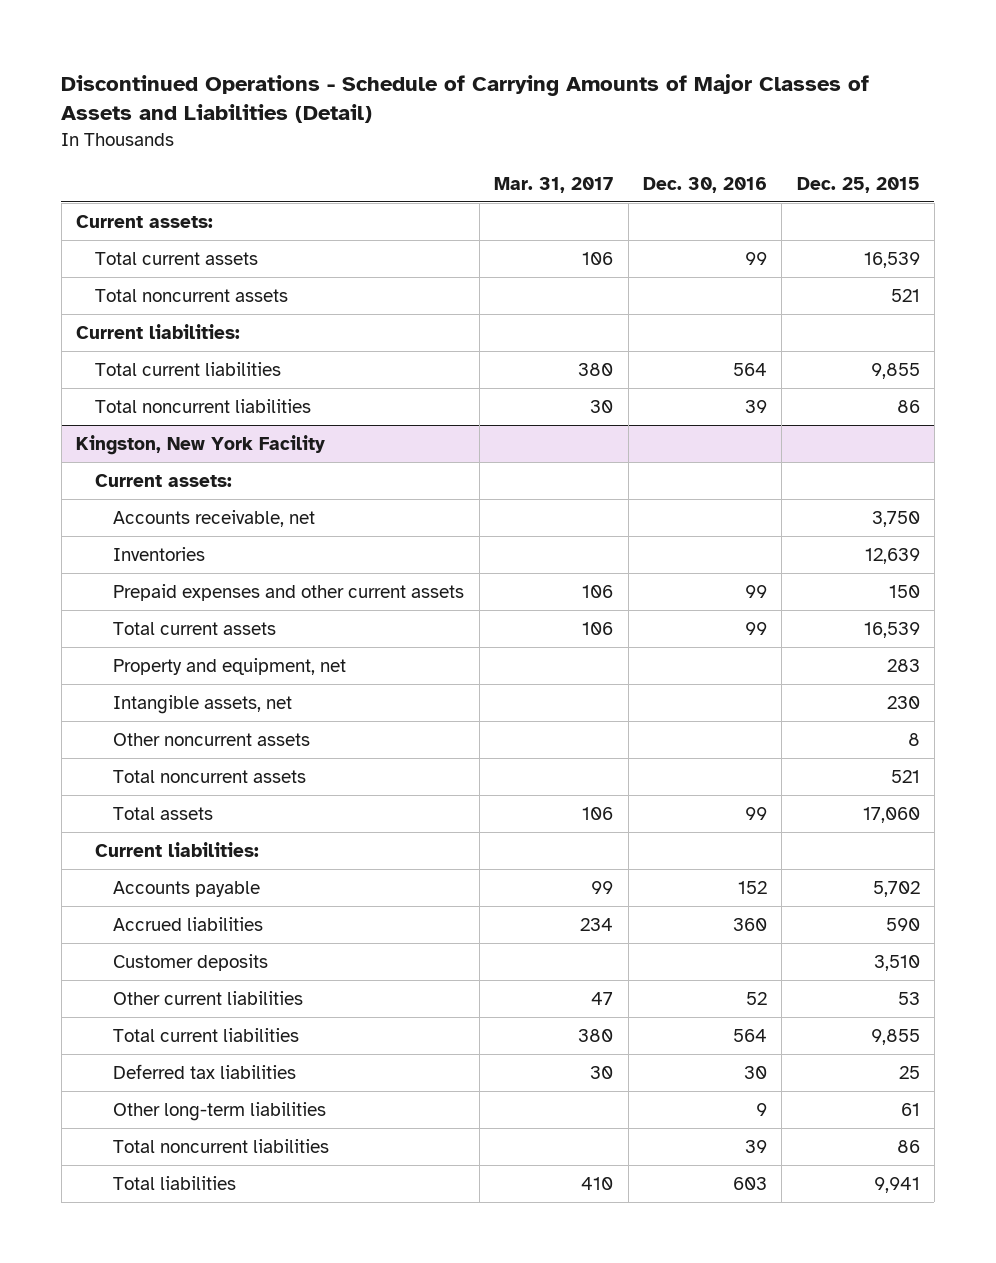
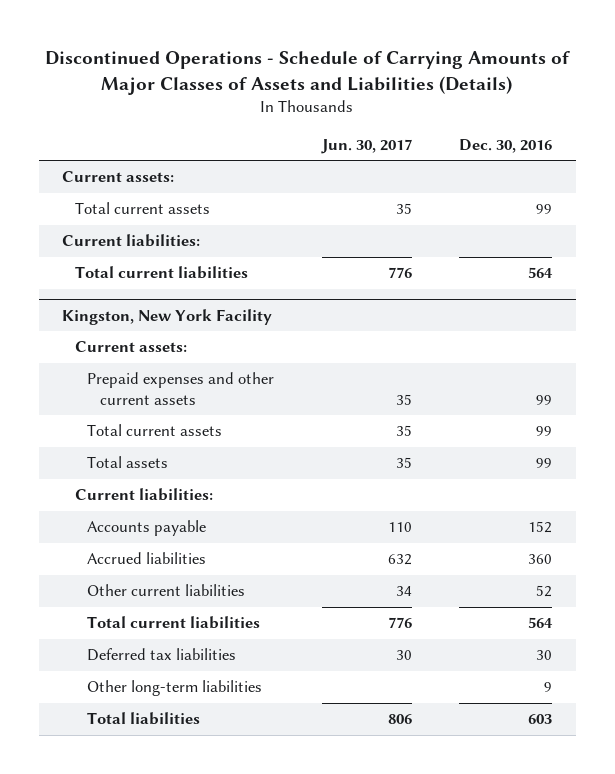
[61,73,870,124] Discontinued Operations - Schedule of Carrying Amounts of Major Classes of Assets and Liabilities (Detail) -> [45,51,571,95] Discontinued Operations - Schedule of Carrying Amounts of Major Classes of Assets and Liabilities (Details)
[494,176,614,193] Mar. 31, 2017 -> none
[796,176,920,193] Dec. 25, 2015 -> none
none -> [320,138,412,154] Jun. 30, 2017
[94,289,288,303] Total noncurrent assets -> none
[94,399,311,414] Total noncurrent liabilities -> none
[113,510,316,528] Accounts receivable, net -> none
[113,547,206,562] Inventories -> none
[113,658,347,676] Property and equipment, net -> none
[113,695,293,715] Intangible assets, net -> none
[113,733,311,747] Other noncurrent assets -> none
[113,770,307,784] Total noncurrent assets -> none
[113,954,269,972] Customer deposits -> none
[113,1139,330,1154] Total noncurrent liabilities -> none

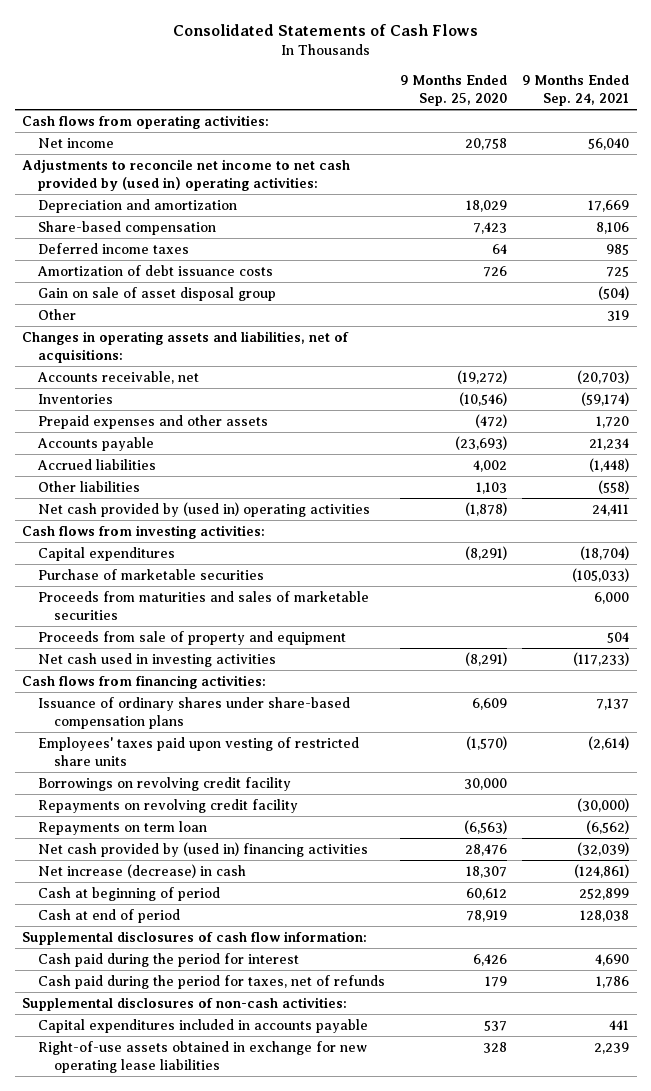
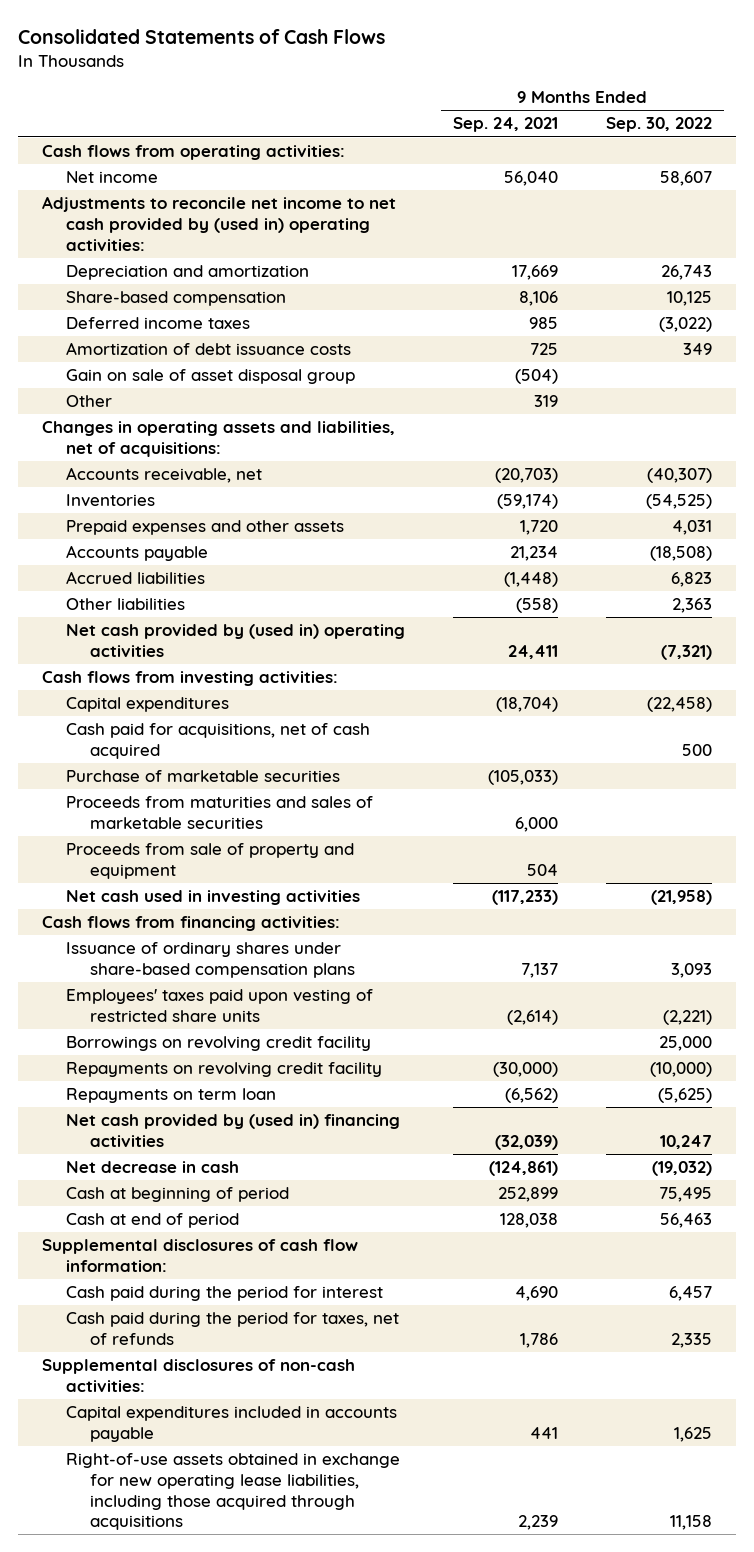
[400,74,508,106] 9 Months Ended Sep. 25, 2020 -> none
none -> [605,117,712,133] Sep. 30, 2022
none -> [65,723,370,759] Cash paid for acquisitions, net of cash acquired
[38,863,247,878] Net increase (decrease) in cash -> [65,1161,239,1174] Net decrease in cash
[38,1040,368,1073] Right-of-use assets obtained in exchange for new operating lease liabilities -> [65,1453,400,1531] Right-of-use assets obtained in exchange for new operating lease liabilities, including those acquired through acquisitions

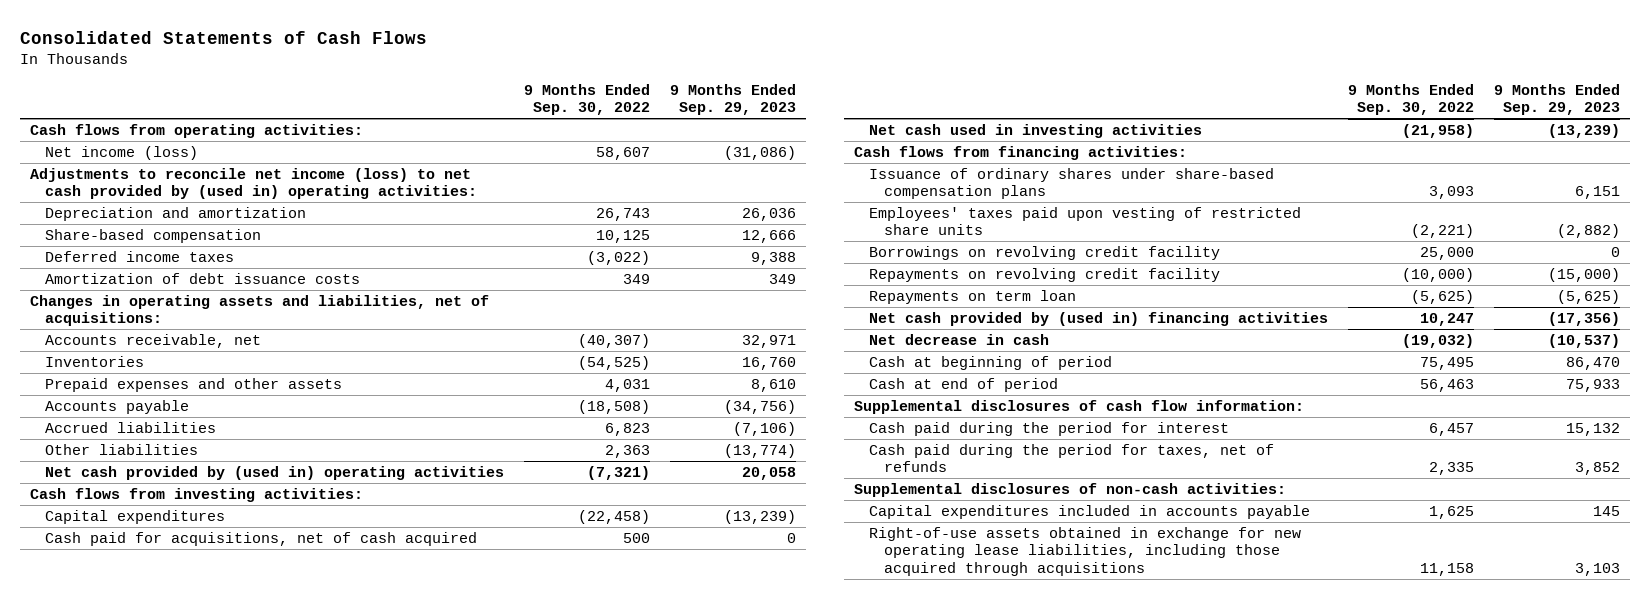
[452,117,558,133] Sep. 24, 2021 -> none
none -> [670,83,797,116] 9 Months Ended Sep. 29, 2023
[65,171,158,184] Net income -> [45,145,199,160] Net income (loss)
[42,196,397,251] Adjustments to reconcile net income to net cash provided by (used in) operating activities: -> [30,167,478,200] Adjustments to reconcile net income (loss) to net cash provided by (used in) operating activities:
[65,369,355,385] Gain on sale of asset disposal group -> none
[65,395,112,408] Other -> none
[65,770,340,783] Purchase of marketable securities -> none
[65,796,373,829] Proceeds from maturities and sales of marketable securities -> none
[65,843,354,879] Proceeds from sale of property and equipment -> none

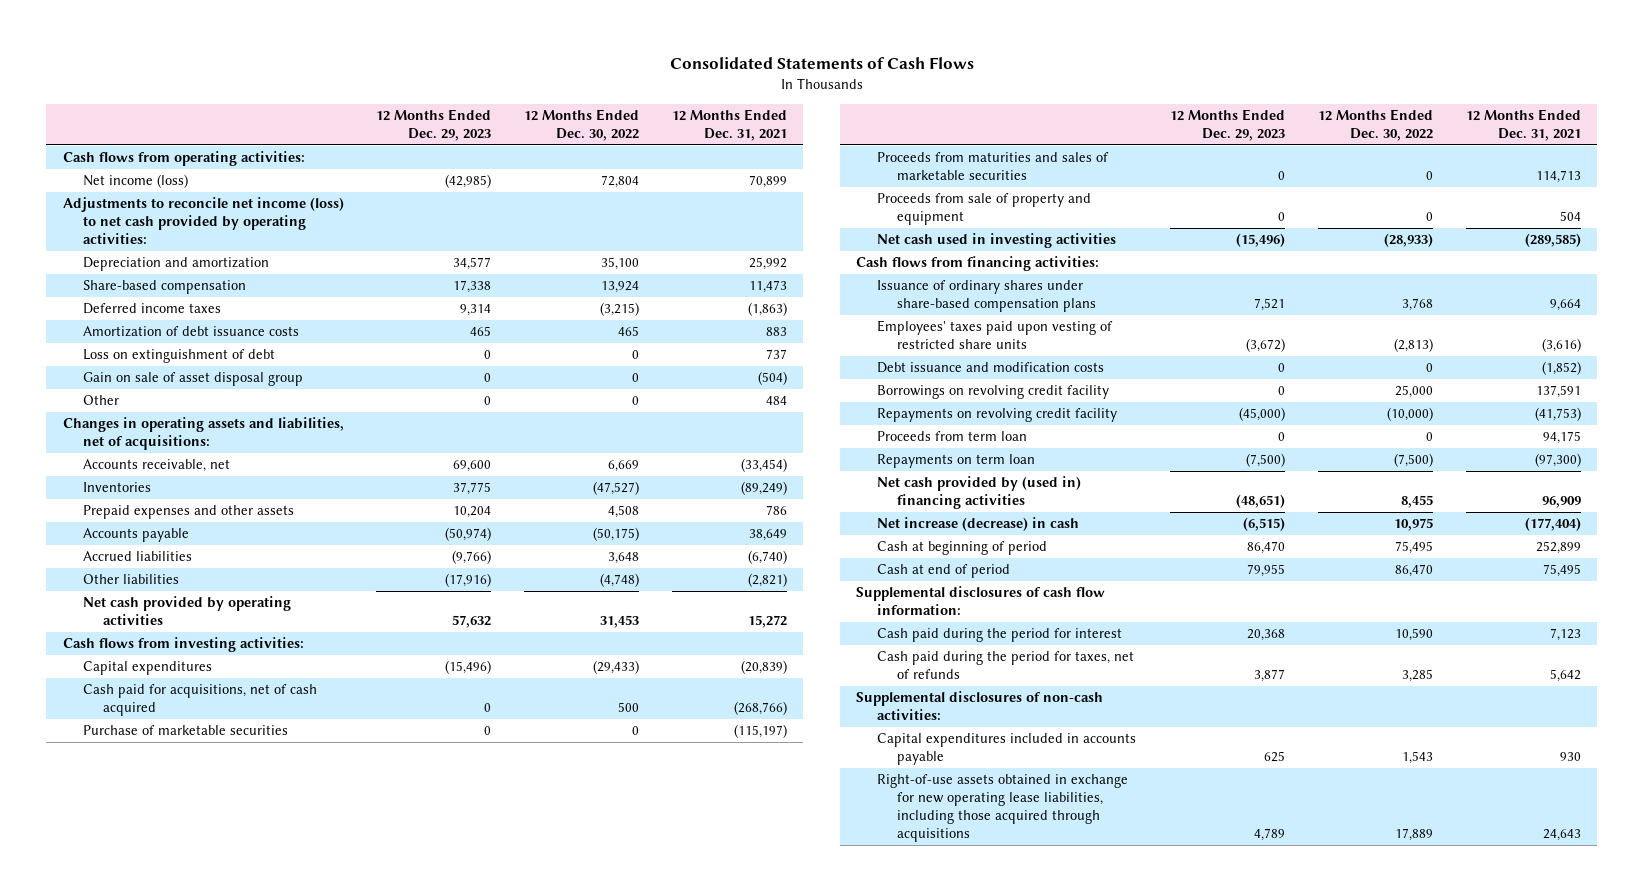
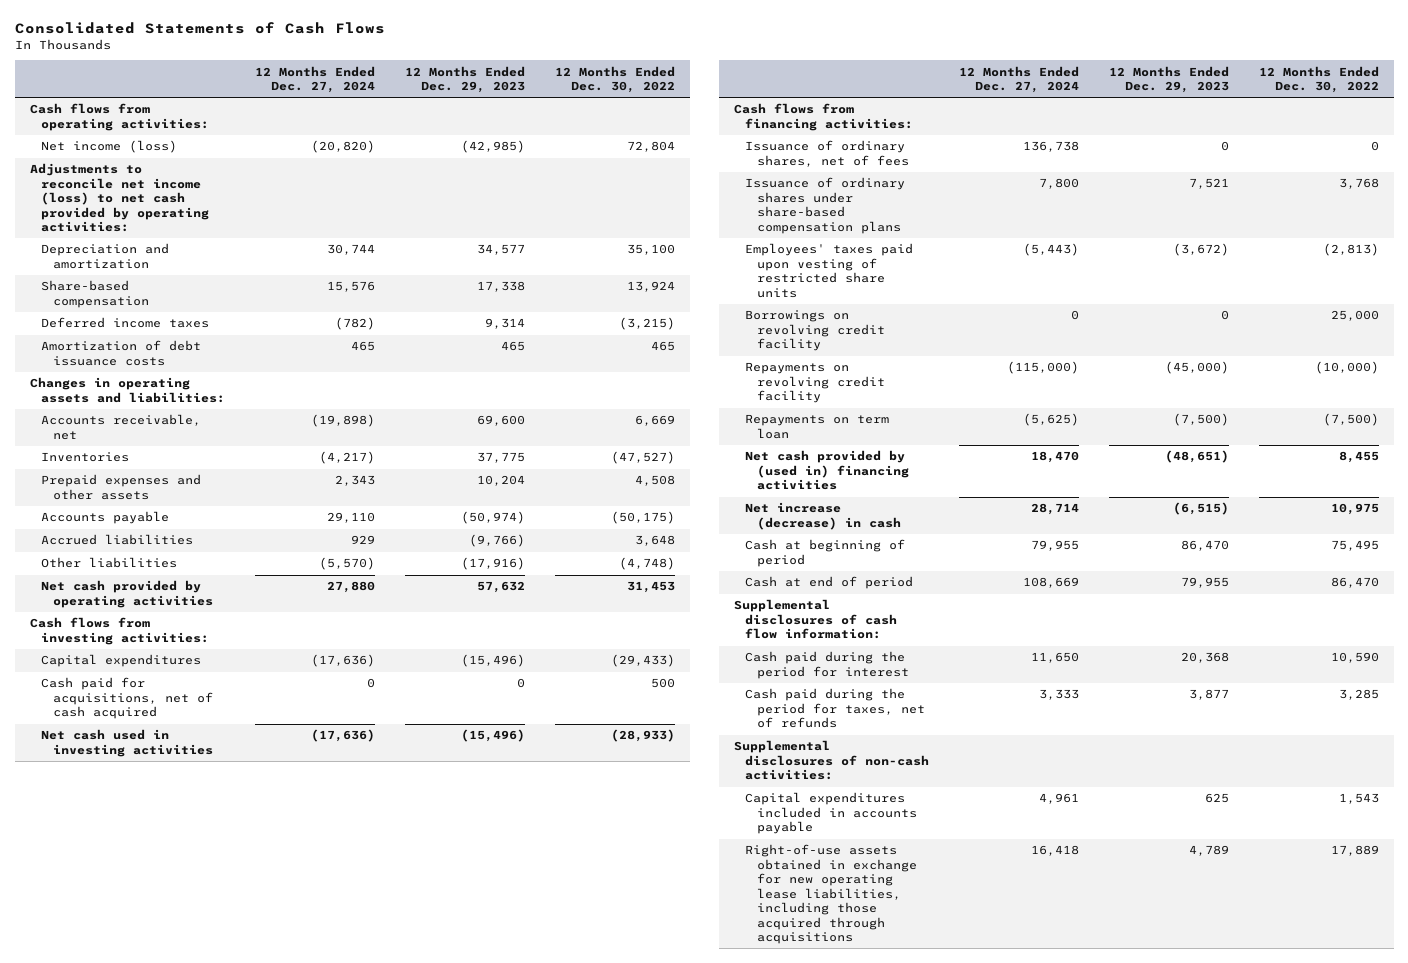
[671,108,787,142] 12 Months Ended Dec. 31, 2021 -> none
none -> [255,65,376,94] 12 Months Ended Dec. 27, 2024
[82,349,275,364] Loss on extinguishment of debt -> none
[82,372,303,387] Gain on sale of asset disposal group -> none
[82,395,119,406] Other -> none
[62,417,344,451] Changes in operating assets and liabilities, net of acquisitions: -> [29,377,226,403] Changes in operating assets and liabilities:
[82,725,288,736] Purchase of marketable securities -> none
[876,152,1109,181] Proceeds from maturities and sales of marketable securities -> none
[876,193,1091,226] Proceeds from sale of property and equipment -> none
none -> [745,140,910,167] Issuance of ordinary shares, net of fees
[876,362,1104,374] Debt issuance and modification costs -> none
[876,431,1027,442] Proceeds from term loan -> none

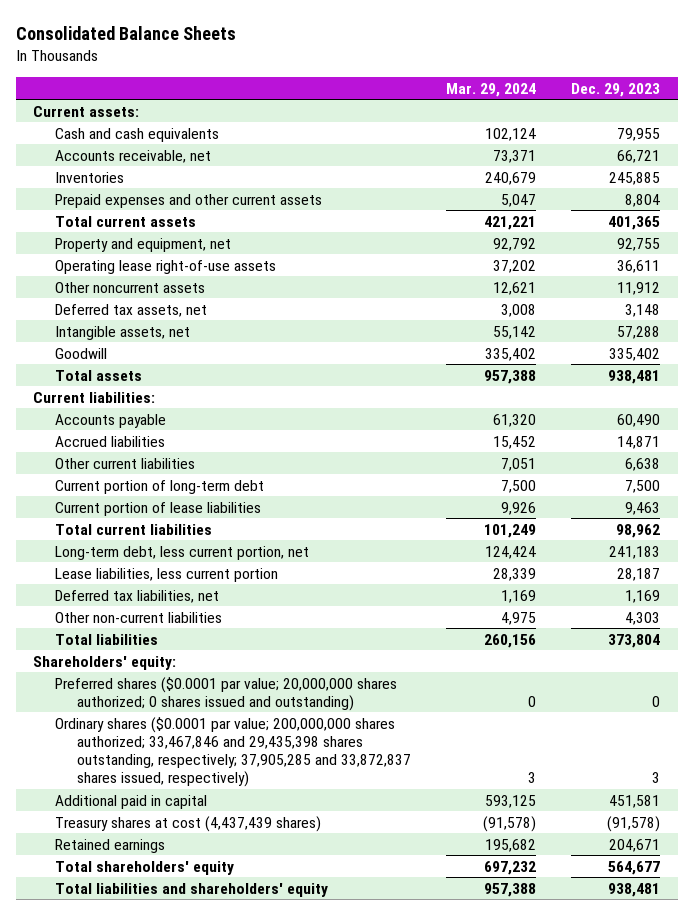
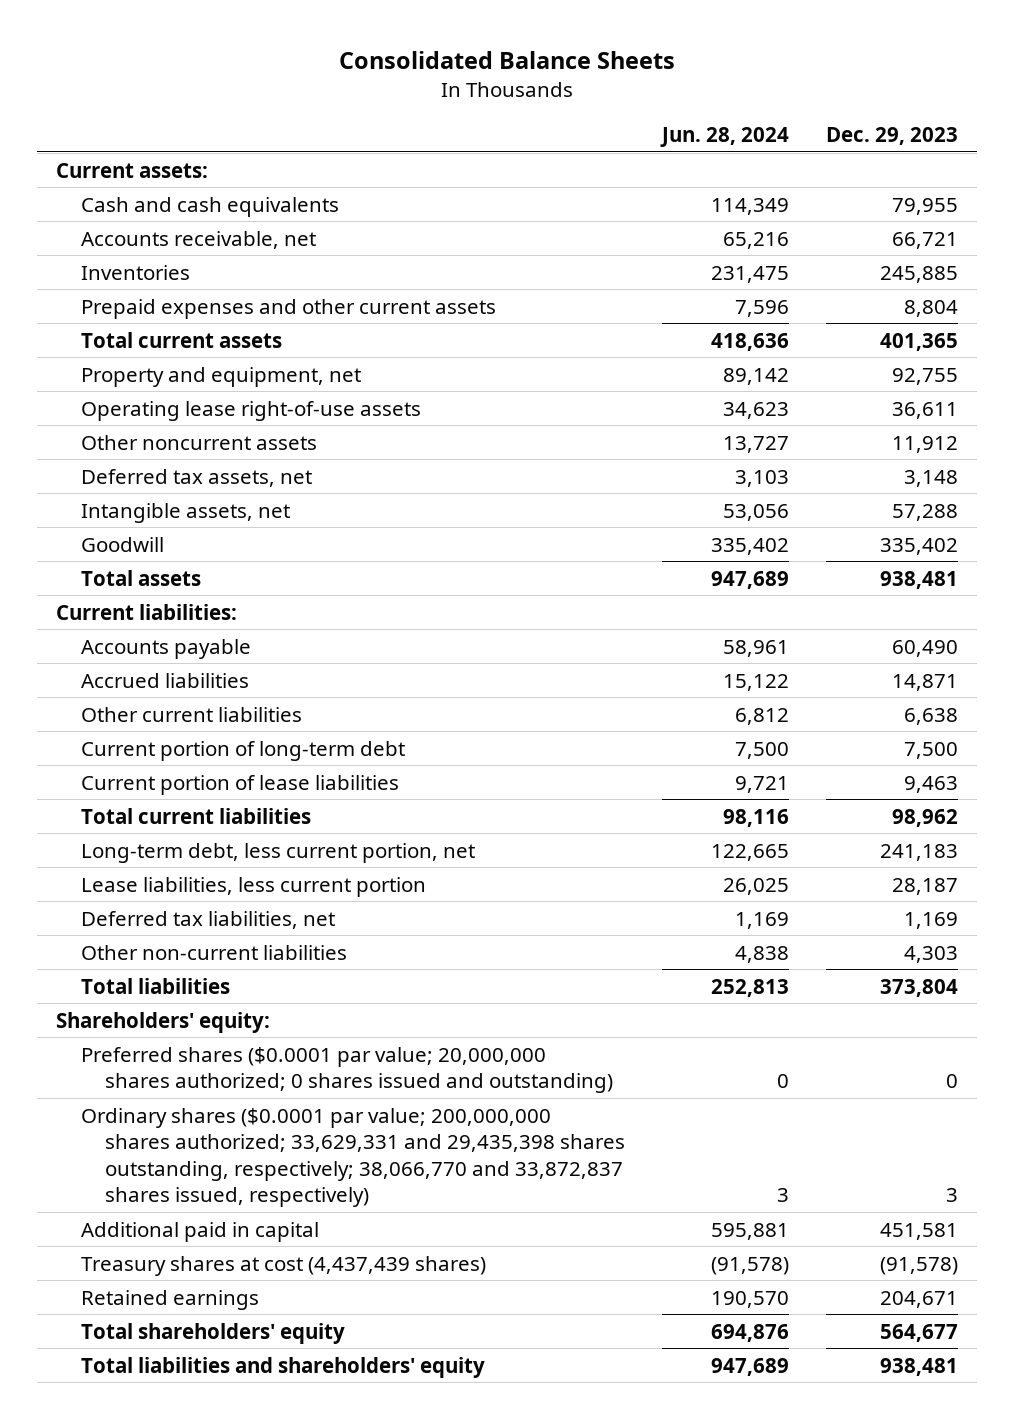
[446,82,537,97] Mar. 29, 2024 -> none
none -> [660,127,790,148] Jun. 28, 2024
[55,716,412,788] Ordinary shares ($0.0001 par value; 200,000,000 shares authorized; 33,467,846 and 29,435,398 shares outstanding, respectively; 37,905,285 and 33,872,837 shares issued, respectively) -> [80,1107,626,1208] Ordinary shares ($0.0001 par value; 200,000,000 shares authorized; 33,629,331 and 29,435,398 shares outstanding, respectively; 38,066,770 and 33,872,837 shares issued, respectively)

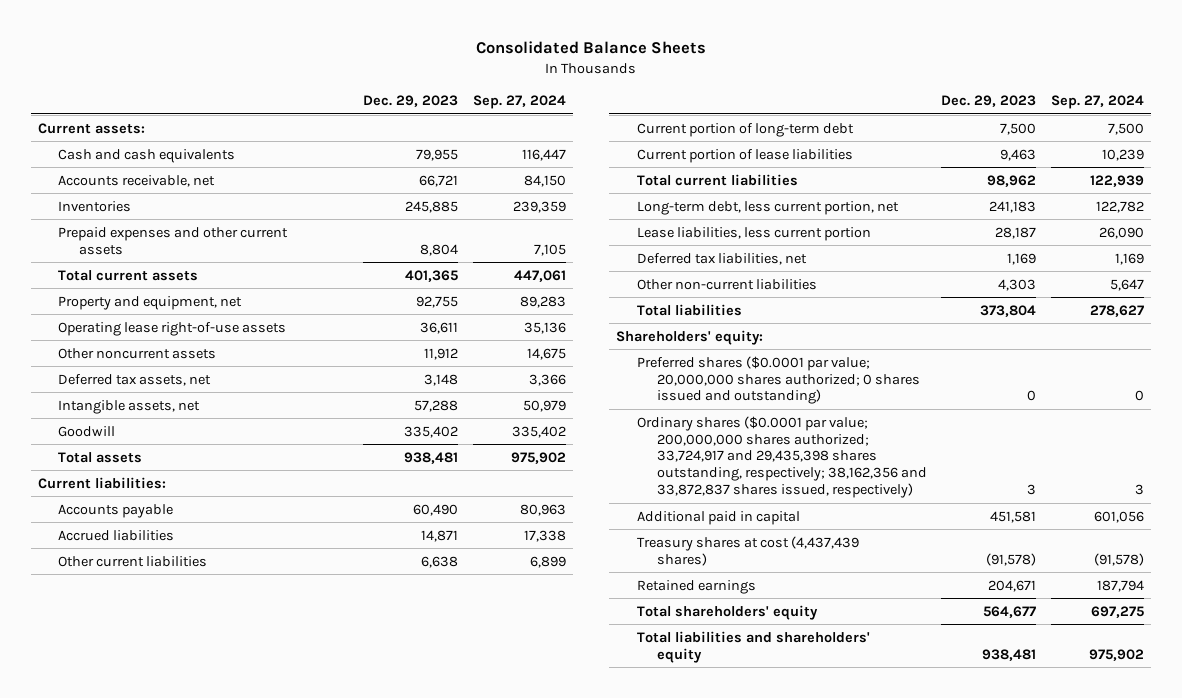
[660,127,790,148] Jun. 28, 2024 -> none
none -> [472,95,566,110] Sep. 27, 2024
[80,1107,626,1208] Ordinary shares ($0.0001 par value; 200,000,000 shares authorized; 33,629,331 and 29,435,398 shares outstanding, respectively; 38,066,770 and 33,872,837 shares issued, respectively) -> [636,415,927,499] Ordinary shares ($0.0001 par value; 200,000,000 shares authorized; 33,724,917 and 29,435,398 shares outstanding, respectively; 38,162,356 and 33,872,837 shares issued, respectively)

